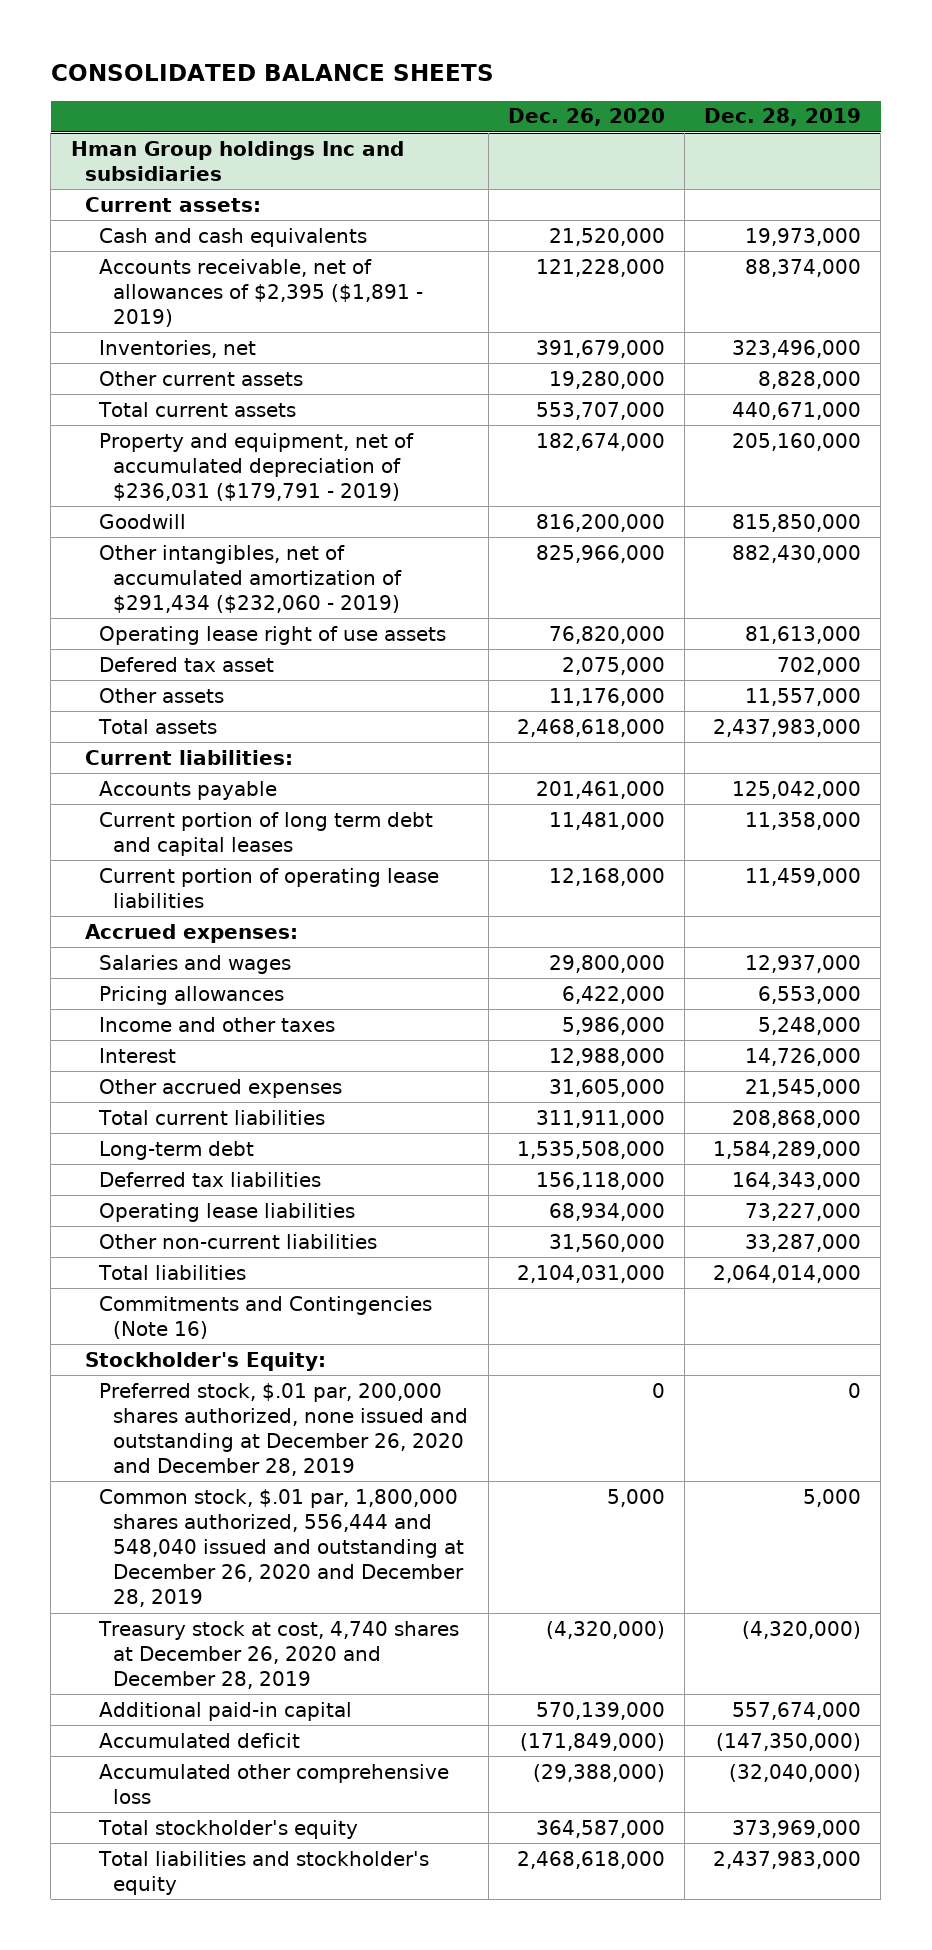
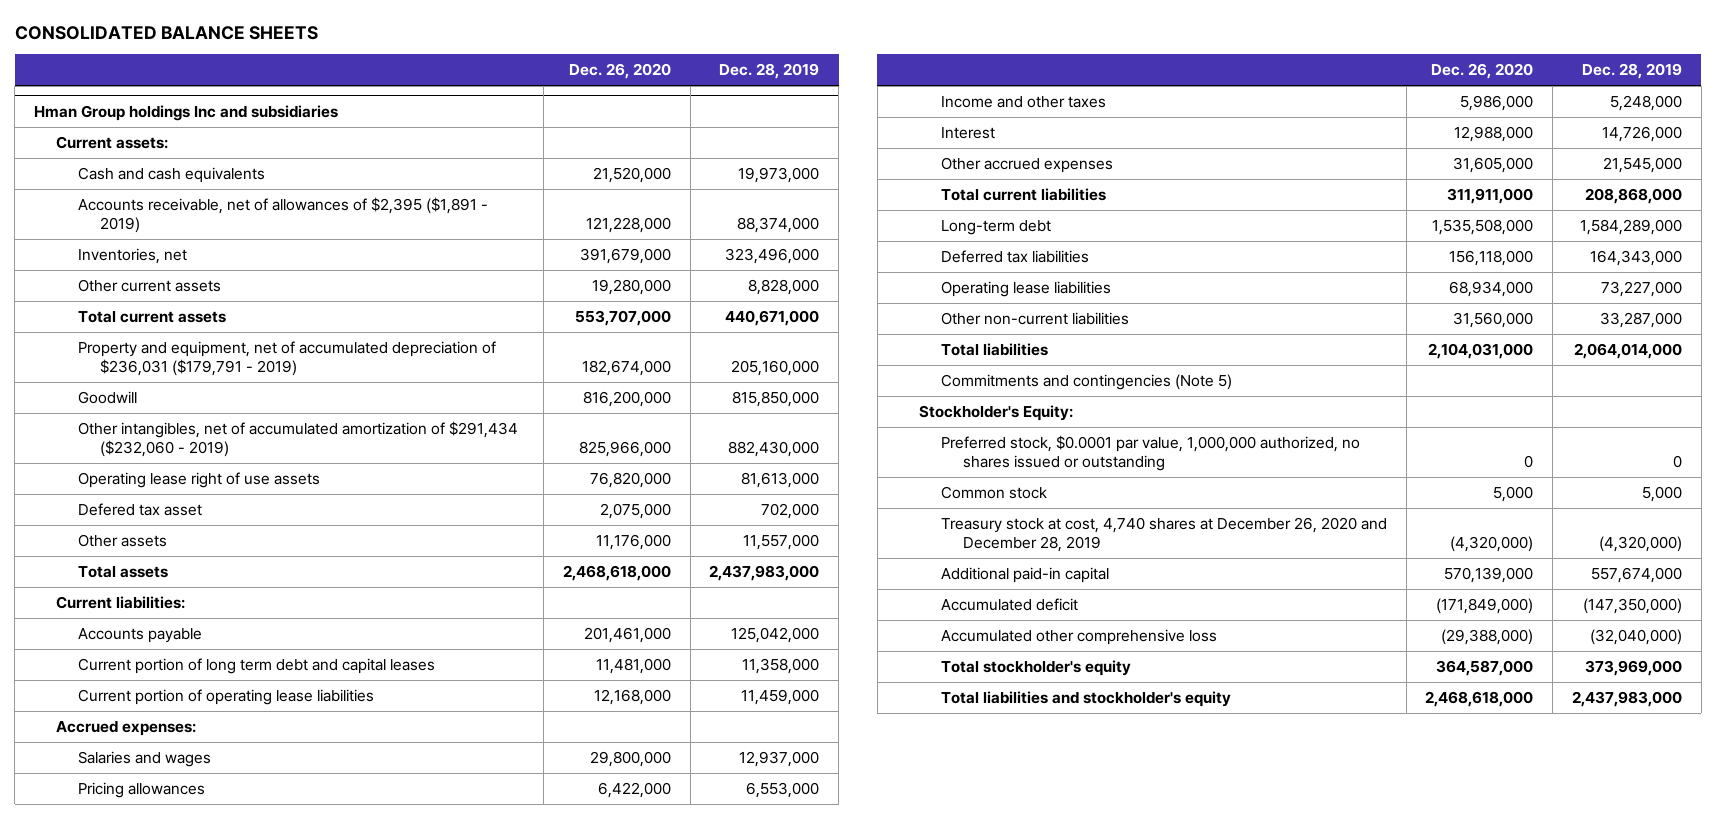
[99,1295,433,1339] Commitments and Contingencies (Note 16) -> [940,374,1232,391] Commitments and contingencies (Note 5)
[99,1382,469,1476] Preferred stock, $.01 par, 200,000 shares authorized, none issued and outstanding at December 26, 2020 and December 28, 2019 -> [940,435,1360,472] Preferred stock, $0.0001 par value, 1,000,000 authorized, no shares issued or outstanding
[99,1488,465,1608] Common stock, $.01 par, 1,800,000 shares authorized, 556,444 and 548,040 issued and outstanding at December 26, 2020 and December 28, 2019 -> [940,486,1047,500] Common stock

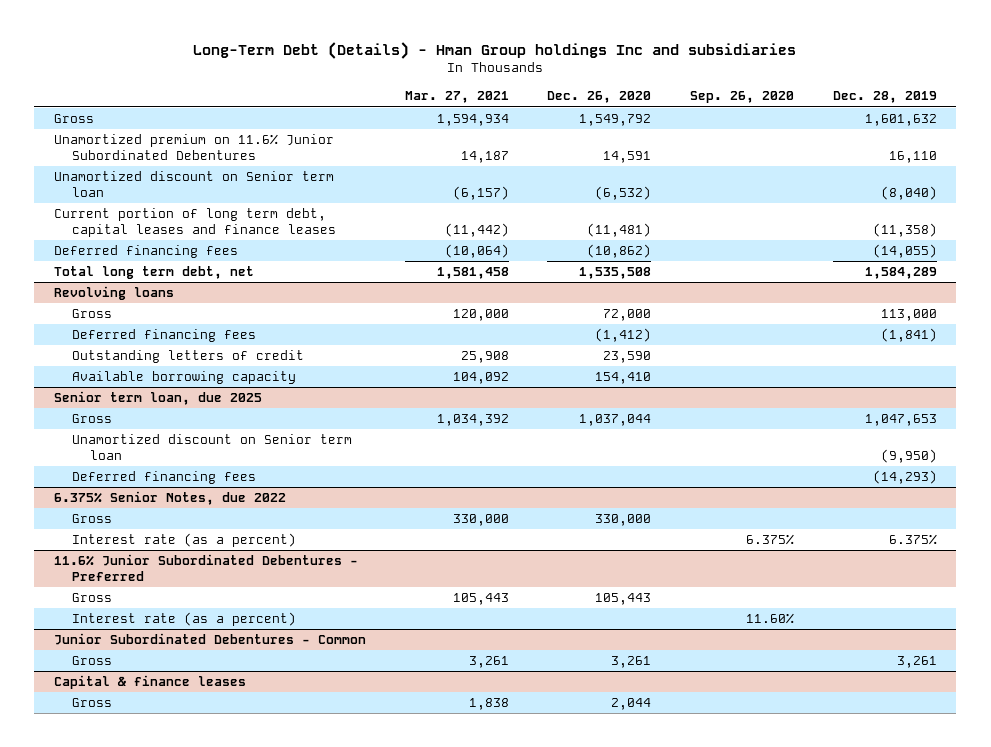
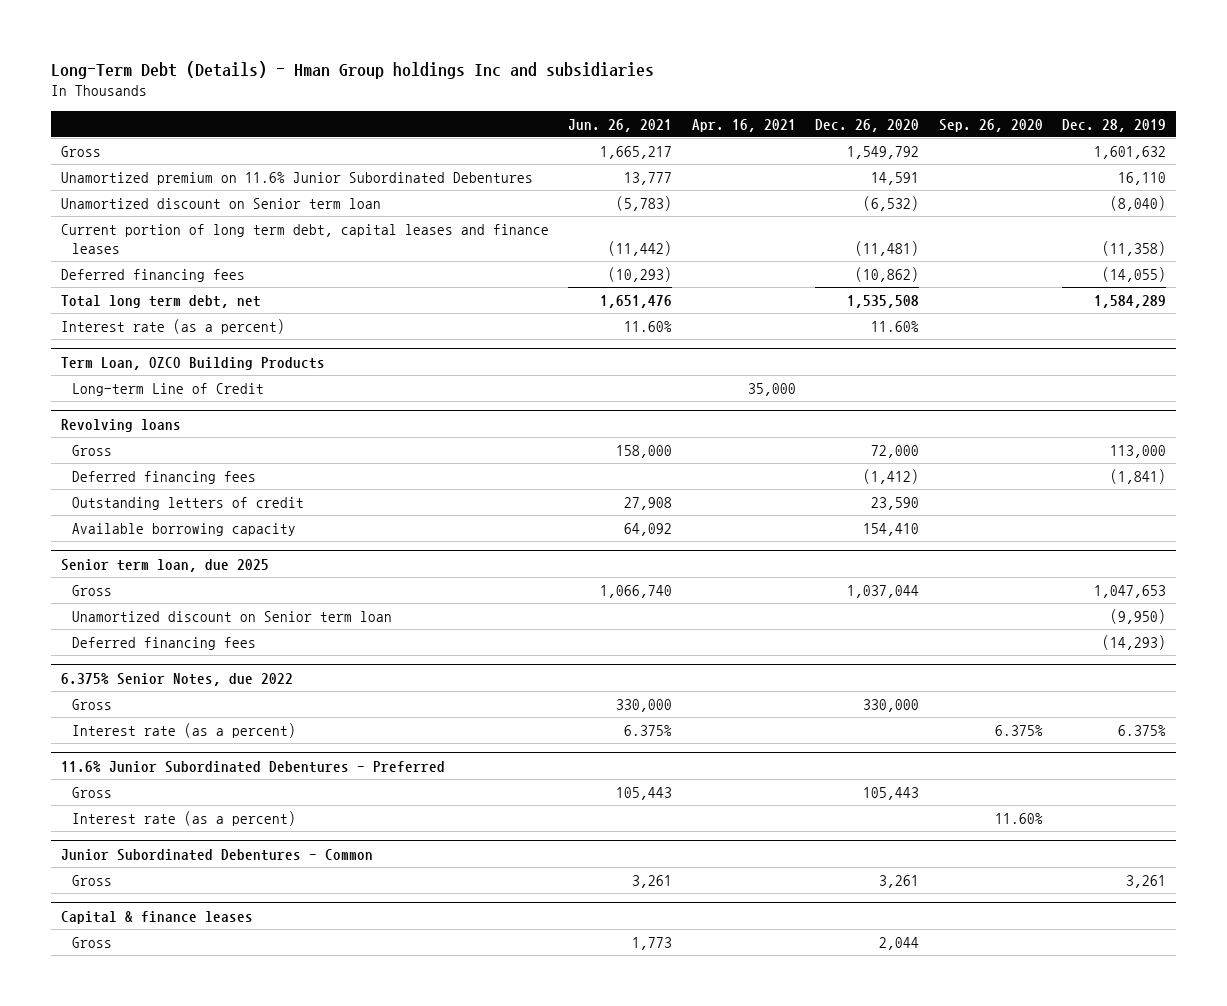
[404,91,509,104] Mar. 27, 2021 -> none
none -> [568,118,673,132] Jun. 26, 2021
none -> [691,118,796,132] Apr. 16, 2021
none -> [60,319,285,335] Interest rate (as a percent)
none -> [60,356,325,370] Term Loan, OZCO Building Products
none -> [71,383,264,397] Long-term Line of Credit

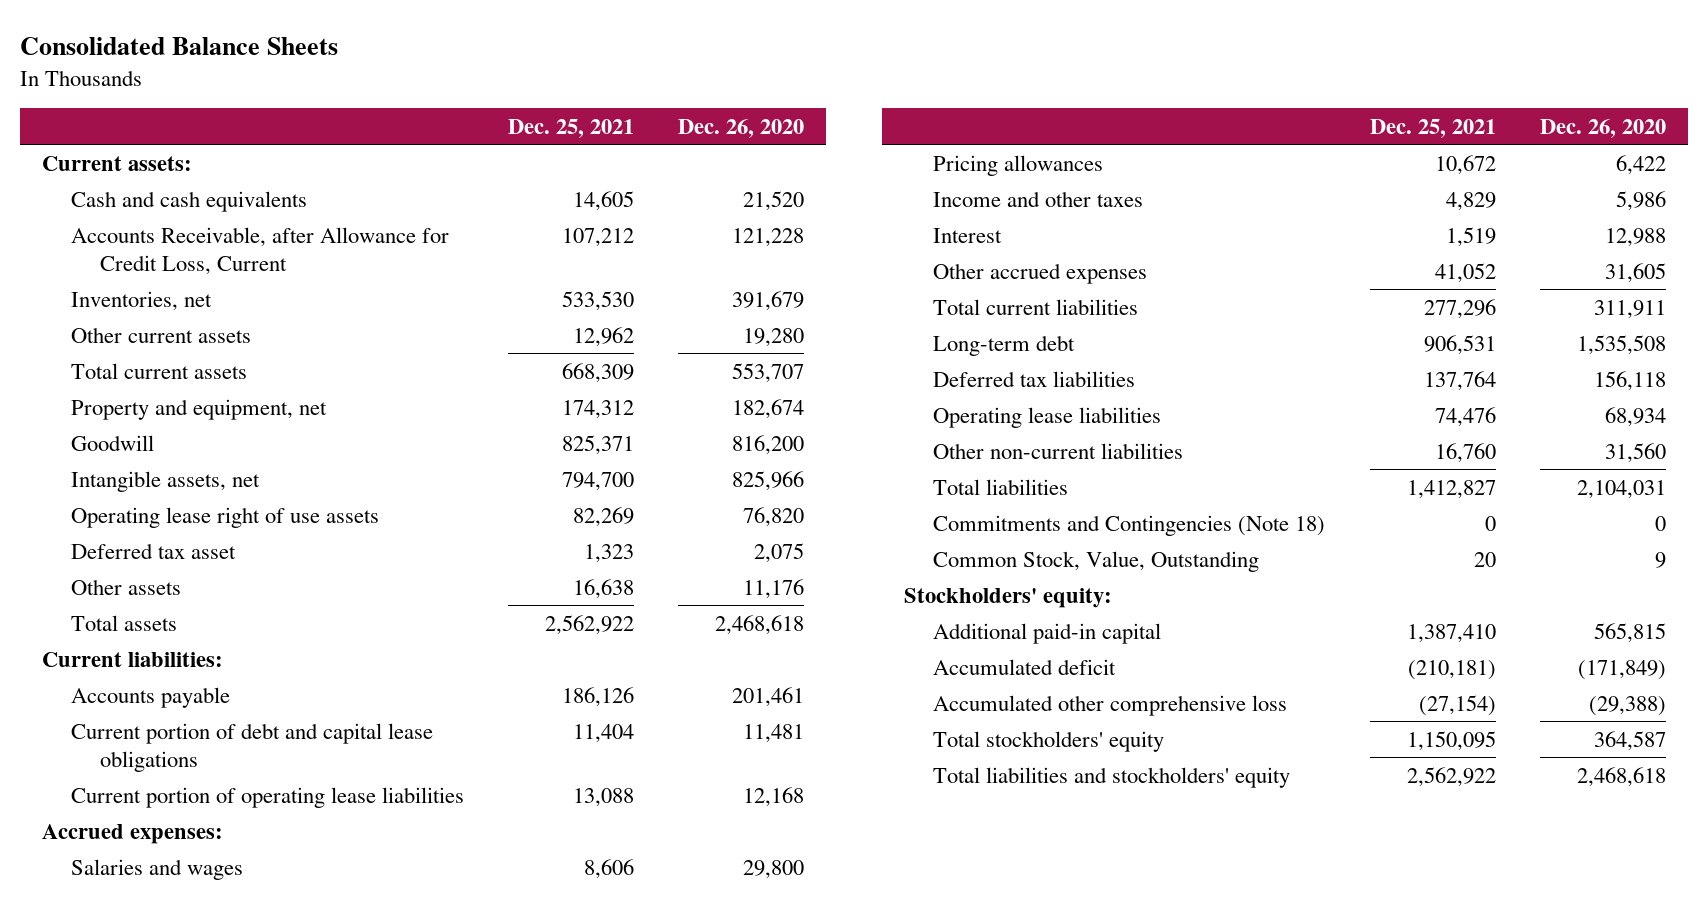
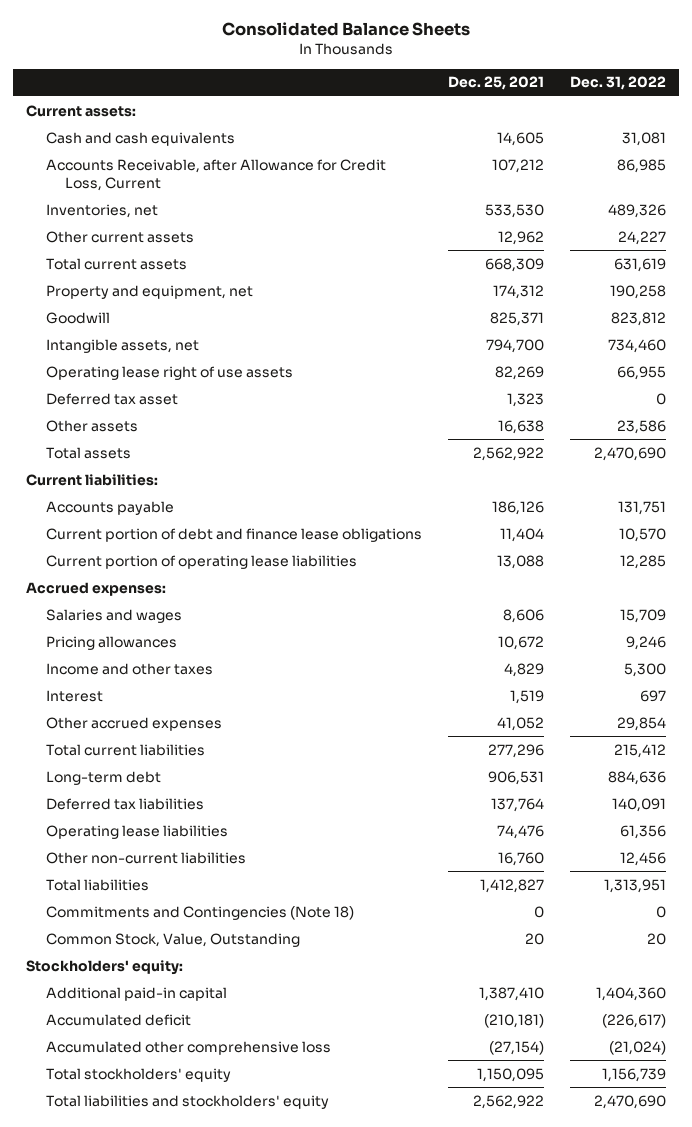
[677,118,804,138] Dec. 26, 2020 -> none
none -> [569,76,666,91] Dec. 31, 2022
[70,722,433,772] Current portion of debt and capital lease obligations -> [45,527,422,542] Current portion of debt and finance lease obligations

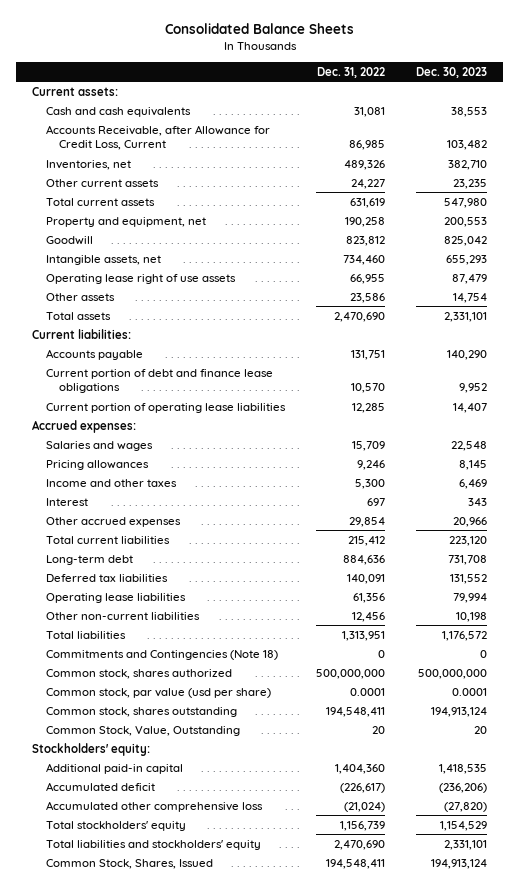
[447,76,544,91] Dec. 25, 2021 -> none
none -> [416,66,488,78] Dec. 30, 2023
[45,392,178,405] Deferred tax asset -> none
none -> [45,668,232,679] Common stock, shares authorized
none -> [45,687,271,698] Common stock, par value (usd per share)
none -> [45,706,237,717] Common stock, shares outstanding
none -> [45,858,213,869] Common Stock, Shares, Issued

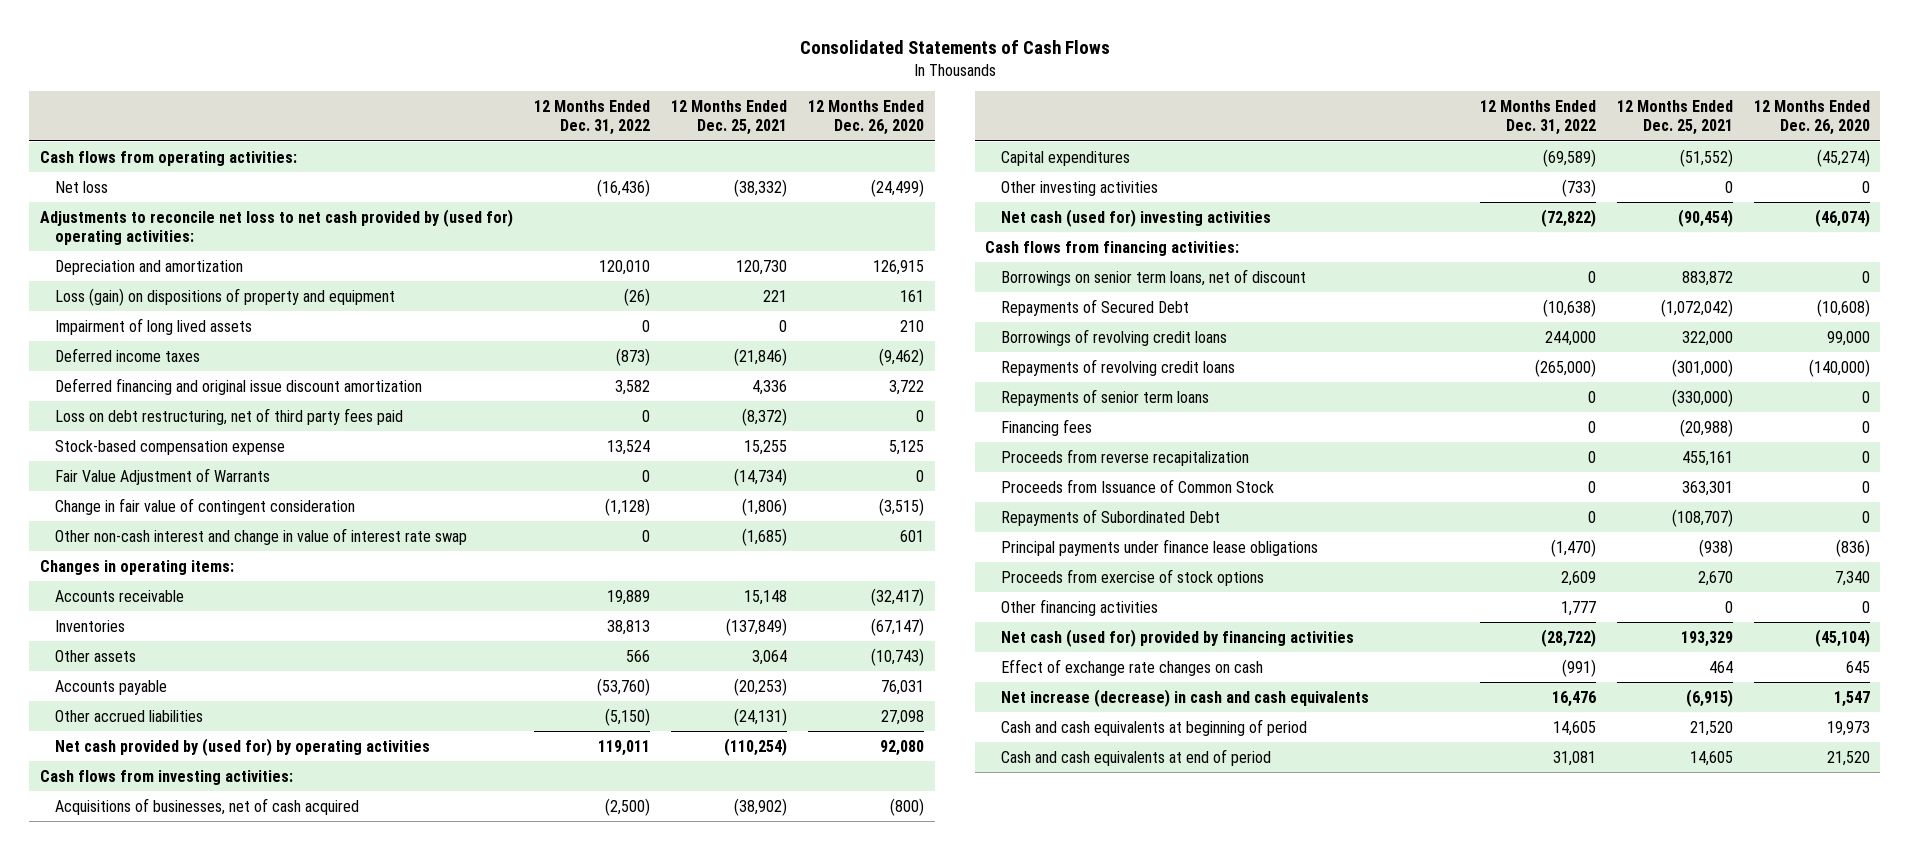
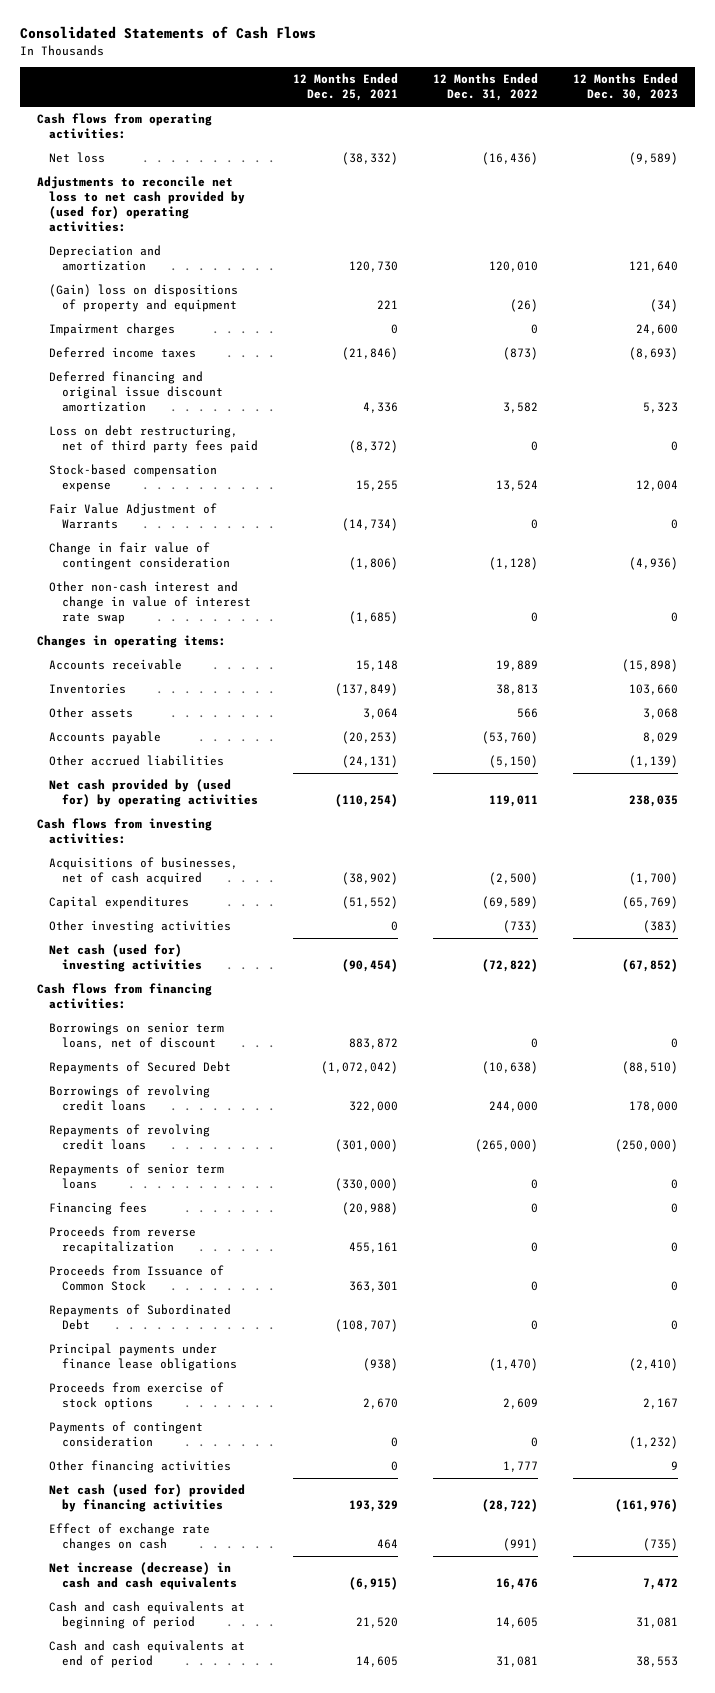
[808,99,925,136] 12 Months Ended Dec. 26, 2020 -> none
none -> [572,73,678,102] 12 Months Ended Dec. 30, 2023
[55,287,396,306] Loss (gain) on dispositions of property and equipment -> [49,284,239,313] (Gain) loss on dispositions of property and equipment
[55,317,253,335] Impairment of long lived assets -> [49,323,176,337] Impairment charges
none -> [49,1421,204,1448] Payments of contingent consideration

